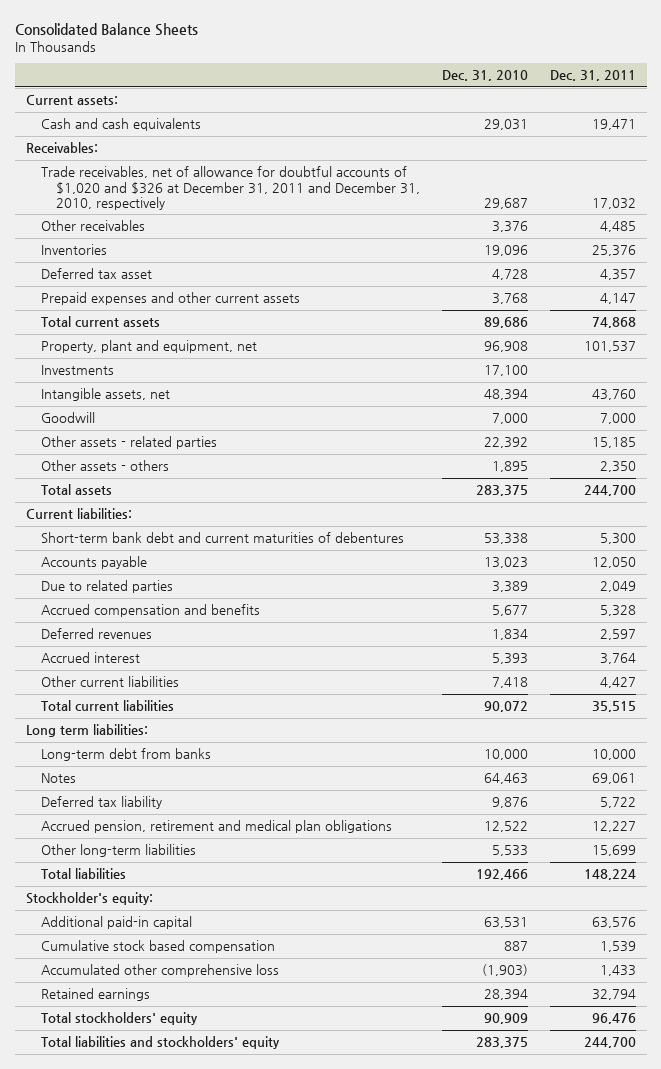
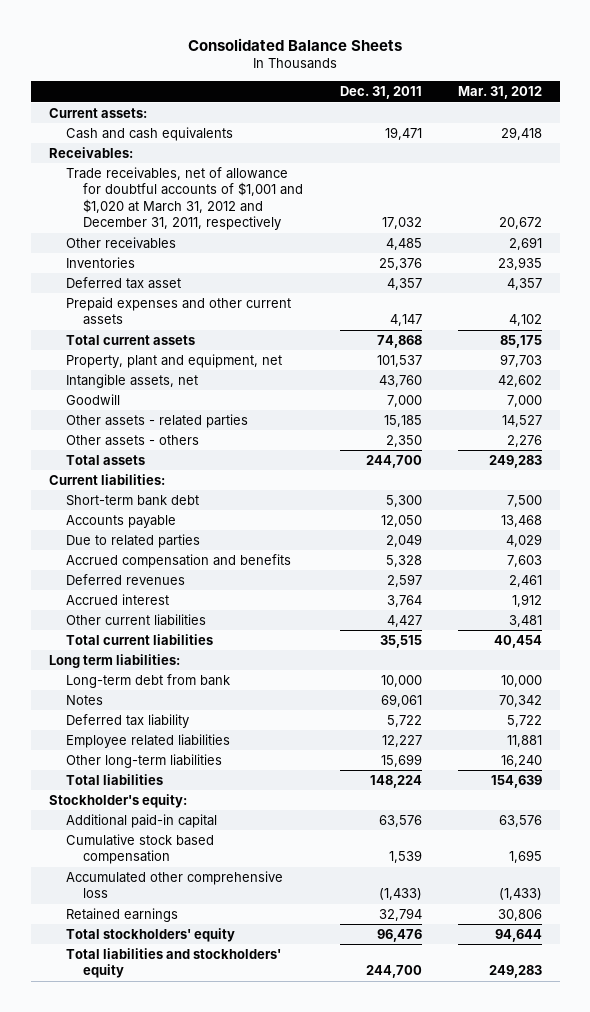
[441,70,528,82] Dec. 31, 2010 -> none
none -> [457,86,542,100] Mar. 31, 2012
[40,166,420,210] Trade receivables, net of allowance for doubtful accounts of $1,020 and $326 at December 31, 2011 and December 31, 2010, respectively -> [65,166,304,231] Trade receivables, net of allowance for doubtful accounts of $1,001 and $1,020 at March 31, 2012 and December 31, 2011, respectively
[40,365,114,376] Investments -> none
[40,532,404,544] Short-term bank debt and current maturities of debentures -> [65,494,199,506] Short-term bank debt
[40,748,211,762] Long-term debt from banks -> [65,673,230,688] Long-term debt from bank
[40,820,392,834] Accrued pension, retirement and medical plan obligations -> [65,733,230,748] Employee related liabilities
[599,965,636,977] 1,433 -> [378,888,422,901] (1,433)

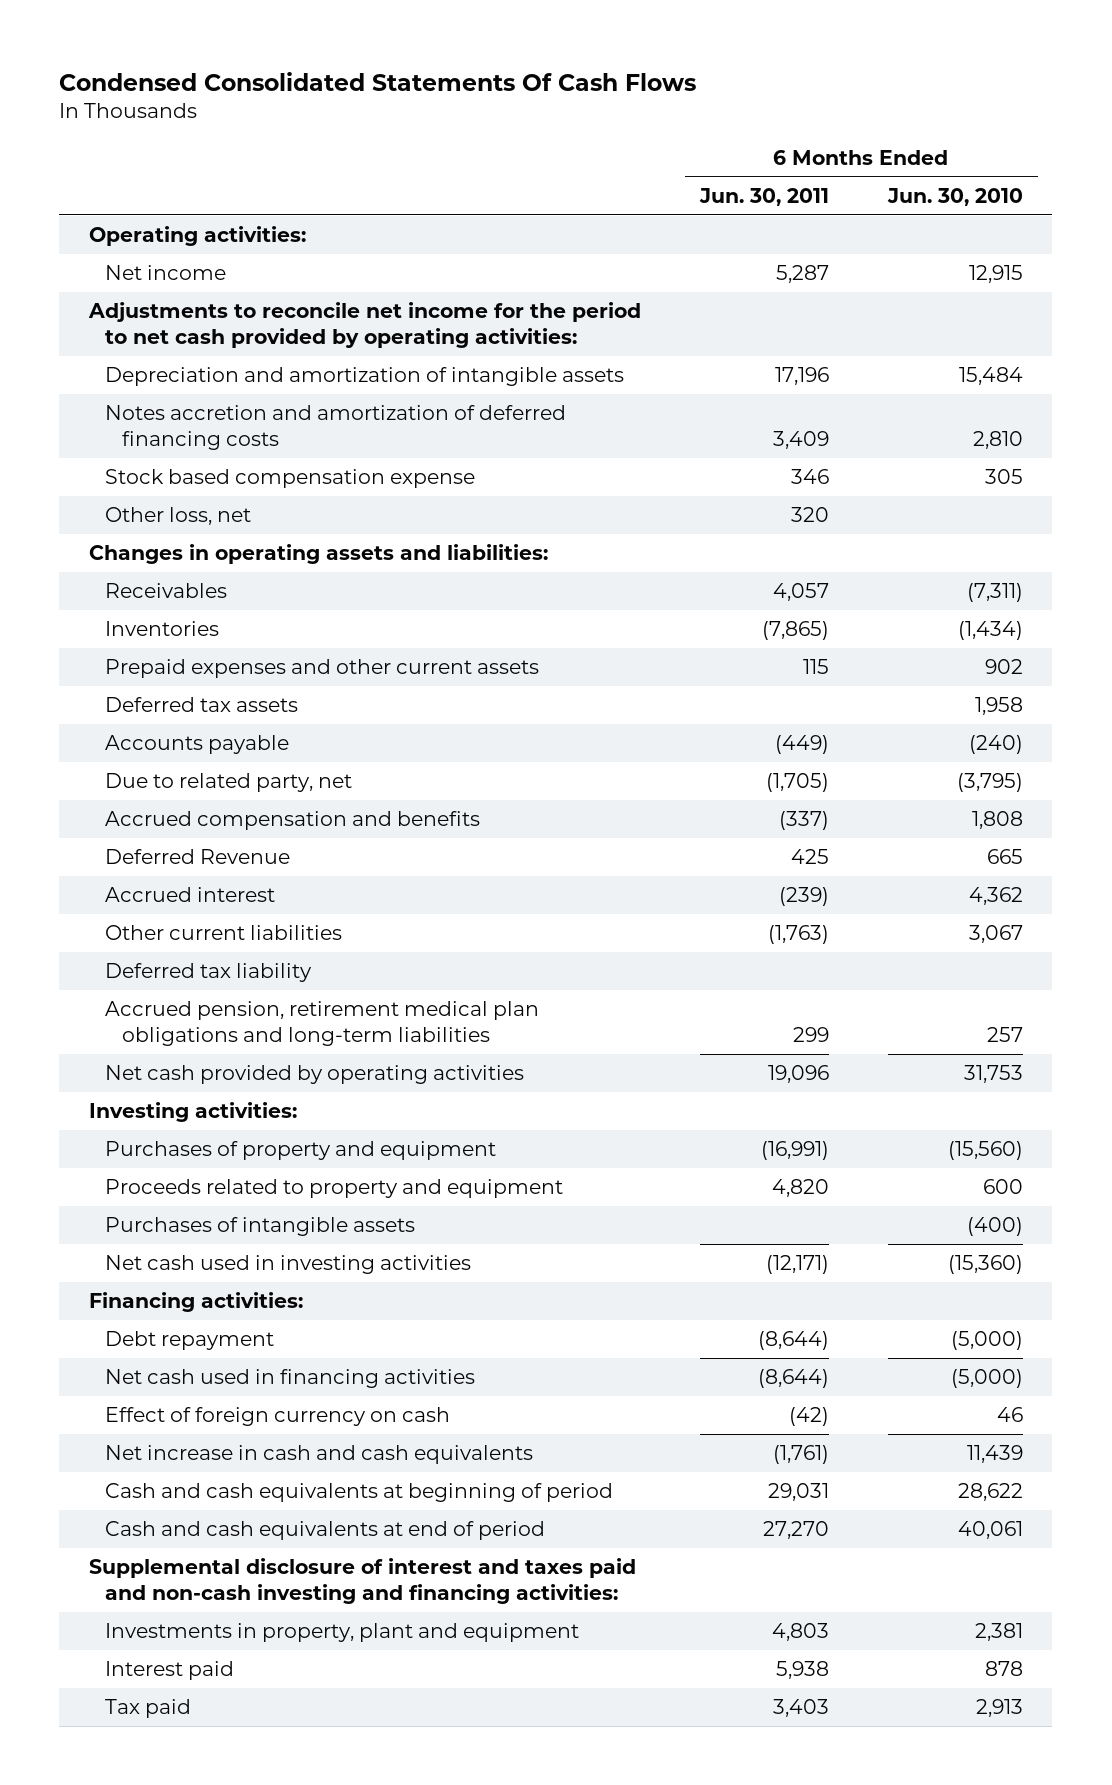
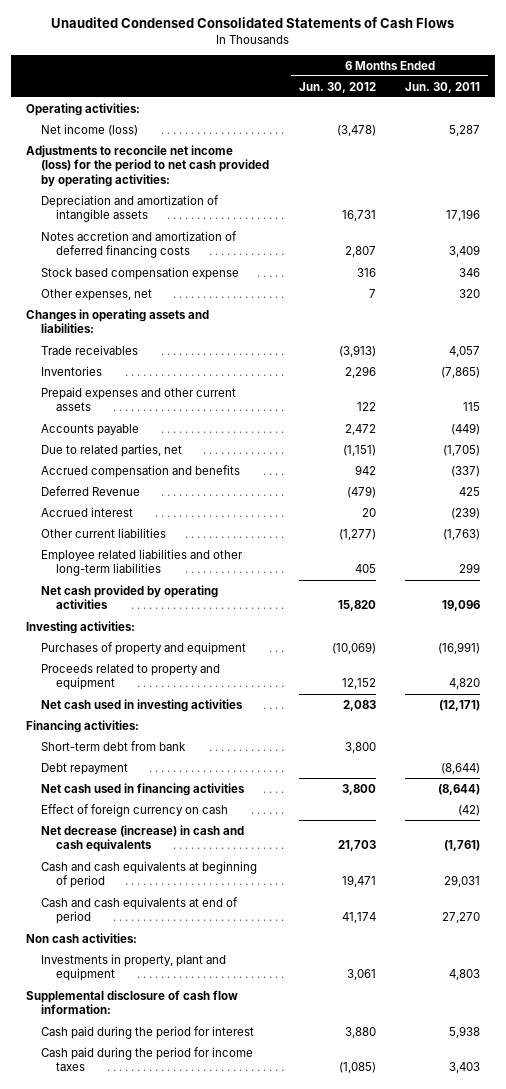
[59,71,697,91] Condensed Consolidated Statements Of Cash Flows -> [50,17,454,29] Unaudited Condensed Consolidated Statements of Cash Flows
[886,187,1023,206] Jun. 30, 2010 -> none
none -> [298,81,376,93] Jun. 30, 2012
[105,265,227,281] Net income -> [40,123,138,136] Net income (loss)
[87,302,641,348] Adjustments to reconcile net income for the period to net cash provided by operating activities: -> [25,144,269,187] Adjustments to reconcile net income (loss) for the period to net cash provided by operating activities:
[105,507,252,526] Other loss, net -> [40,288,152,301] Other expenses, net
[105,583,228,599] Receivables -> [40,344,138,355] Trade receivables
[105,697,299,713] Deferred tax assets -> none
[105,773,353,793] Due to related party, net -> [40,443,182,457] Due to related parties, net
[105,963,313,983] Deferred tax liability -> none
[105,1001,540,1046] Accrued pension, retirement medical plan obligations and long-term liabilities -> [40,548,243,577] Employee related liabilities and other long-term liabilities
[105,1217,416,1237] Purchases of intangible assets -> none
none -> [40,740,186,751] Short-term debt from bank
[105,1445,534,1465] Net increase in cash and cash equivalents -> [40,824,244,853] Net decrease (increase) in cash and cash equivalents
[88,1558,636,1604] Supplemental disclosure of interest and taxes paid and non-cash investing and financing activities: -> none
none -> [25,932,137,943] Non cash activities:
none -> [25,989,238,1015] Supplemental disclosure of cash flow information:
[105,1661,235,1681] Interest paid -> [40,1025,254,1039] Cash paid during the period for interest
[105,1699,192,1719] Tax paid -> [40,1046,253,1072] Cash paid during the period for income taxes

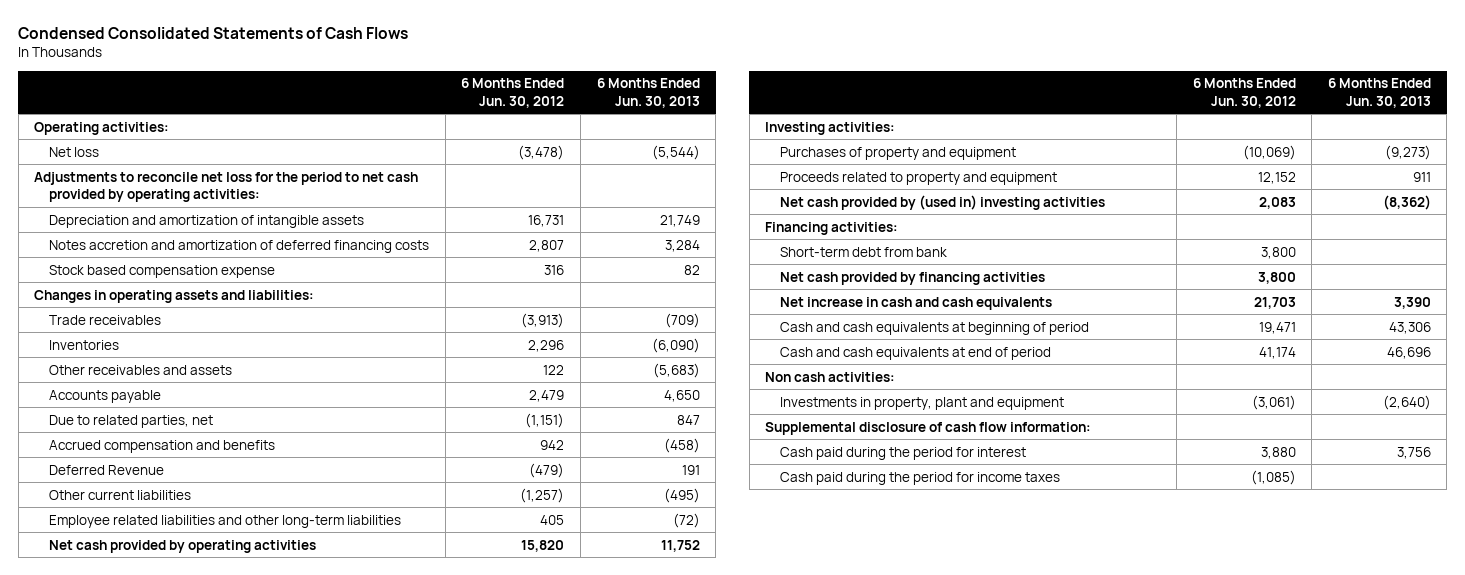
[50,17,454,29] Unaudited Condensed Consolidated Statements of Cash Flows -> [18,27,409,40] Condensed Consolidated Statements of Cash Flows
[405,81,481,93] Jun. 30, 2011 -> none
none -> [596,78,700,108] 6 Months Ended Jun. 30, 2013
[40,123,138,136] Net income (loss) -> [49,146,100,157] Net loss
[25,144,269,187] Adjustments to reconcile net income (loss) for the period to net cash provided by operating activities: -> [34,171,419,202] Adjustments to reconcile net loss for the period to net cash provided by operating activities:
[40,288,152,301] Other expenses, net -> none
[40,386,236,412] Prepaid expenses and other current assets -> [49,364,233,375] Other receivables and assets
[344,423,376,435] 2,472 -> [529,389,565,402] 2,479
[40,506,133,517] Accrued interest -> none
[338,528,376,540] (1,277) -> [520,487,565,503] (1,257)
[40,698,243,712] Net cash used in investing activities -> [780,194,1106,210] Net cash provided by (used in) investing activities
[40,762,128,775] Debt repayment -> none
[40,803,228,817] Effect of foreign currency on cash -> none
[40,782,245,796] Net cash used in financing activities -> [780,271,1046,285] Net cash provided by financing activities
[40,824,244,853] Net decrease (increase) in cash and cash equivalents -> [780,296,1053,310] Net increase in cash and cash equivalents
[346,969,376,981] 3,061 -> [1251,394,1296,410] (3,061)

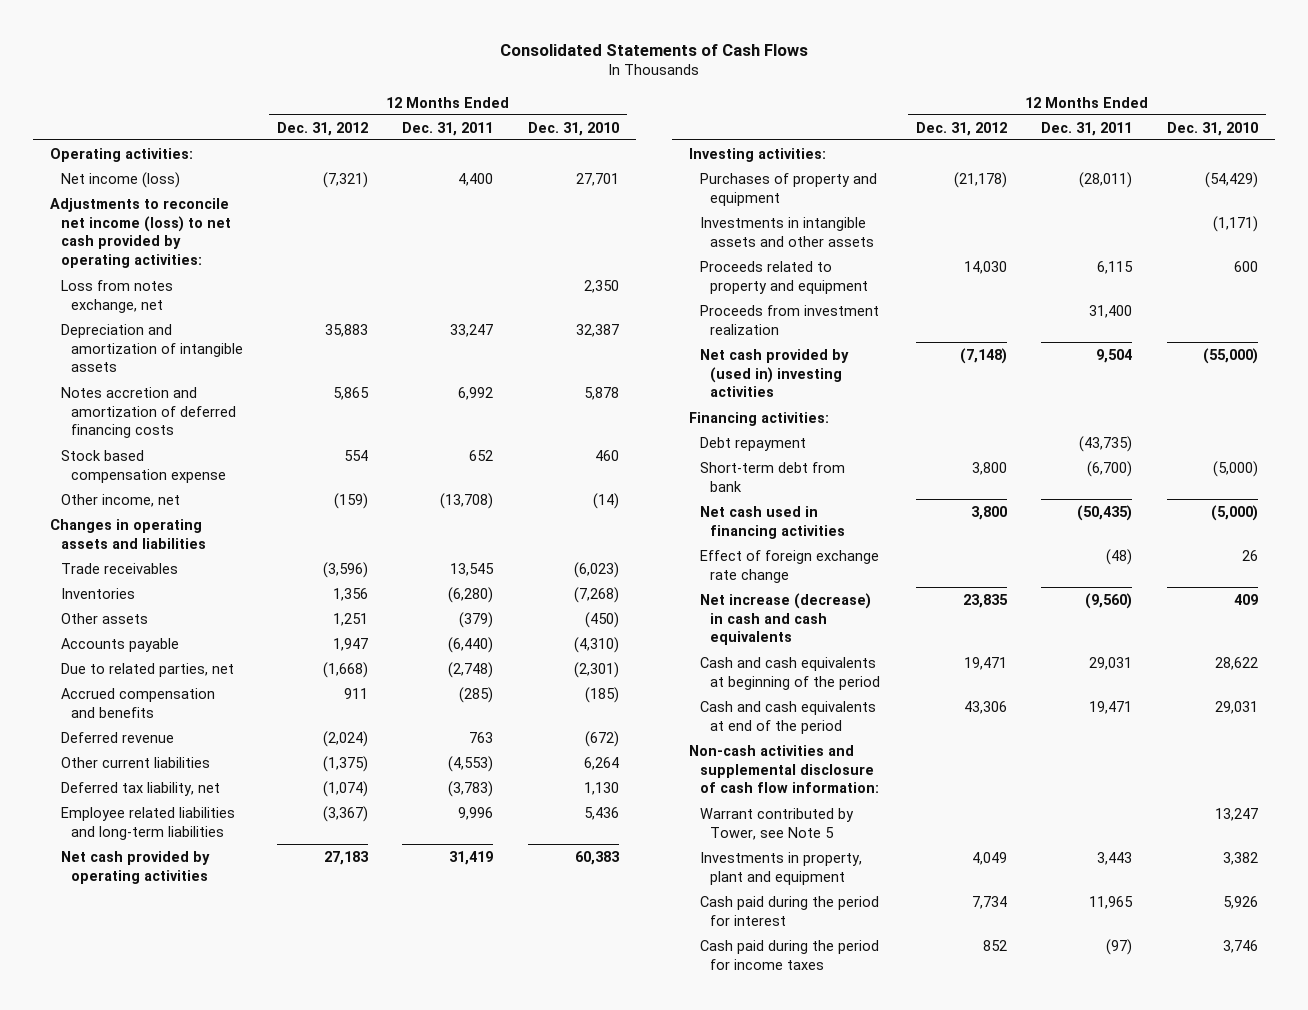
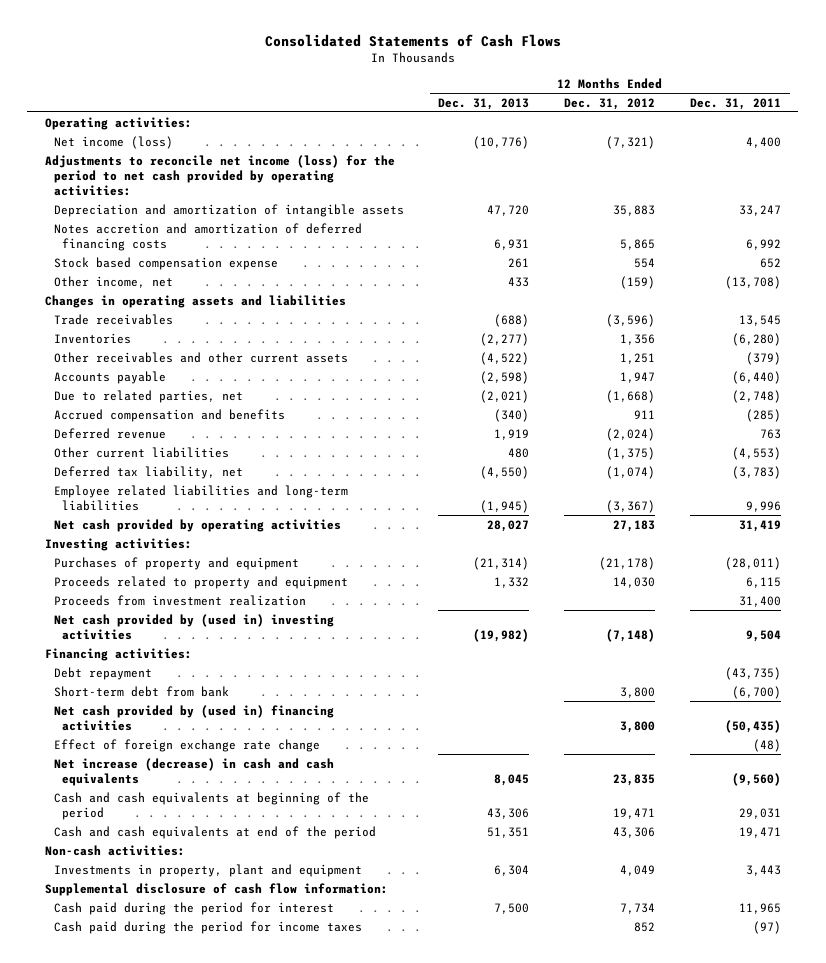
[527,121,619,136] Dec. 31, 2010 -> none
none -> [438,97,530,110] Dec. 31, 2013
[60,279,173,313] Loss from notes exchange, net -> none
[50,197,231,269] Adjustments to reconcile net income (loss) to net cash provided by operating activities: -> [44,154,395,196] Adjustments to reconcile net income (loss) for the period to net cash provided by operating activities:
[60,612,148,624] Other assets -> [53,351,348,363] Other receivables and other current assets
[699,216,875,247] Investments in intangible assets and other assets -> none
[699,505,846,539] Net cash used in financing activities -> [53,704,334,731] Net cash provided by (used in) financing activities
[689,744,879,794] Non-cash activities and supplemental disclosure of cash flow information: -> none
[699,807,854,840] Warrant contributed by Tower, see Note 5 -> none
none -> [44,844,185,856] Non-cash activities:
none -> [44,882,388,896] Supplemental disclosure of cash flow information:

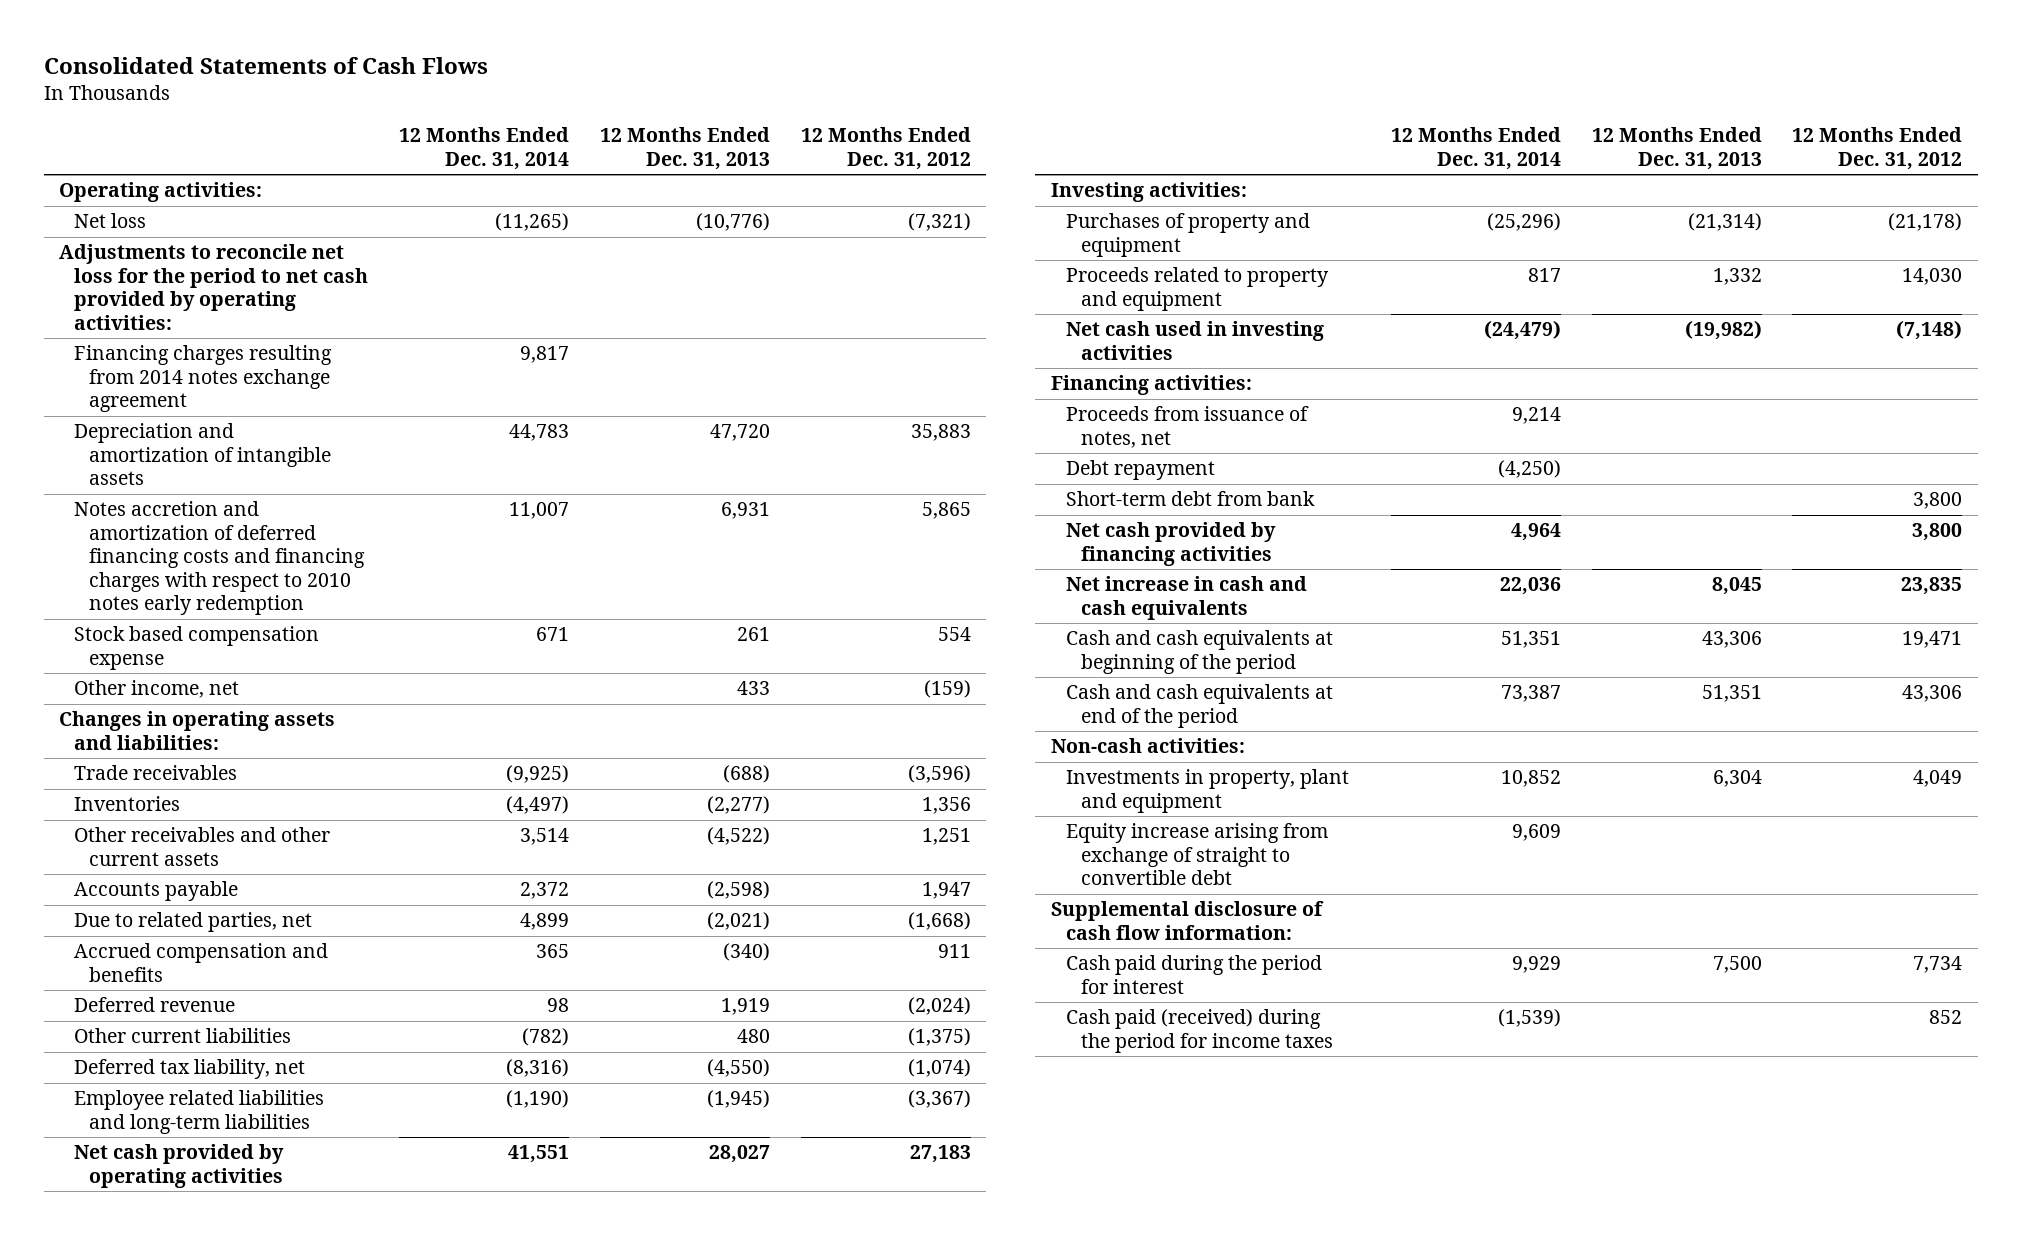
[689,97,781,110] Dec. 31, 2011 -> none
none -> [399,127,570,170] 12 Months Ended Dec. 31, 2014
[53,135,173,149] Net income (loss) -> [74,213,147,229] Net loss
[44,154,395,196] Adjustments to reconcile net income (loss) for the period to net cash provided by operating activities: -> [59,244,369,330] Adjustments to reconcile net loss for the period to net cash provided by operating activities:
none -> [74,345,333,413] Financing charges resulting from 2014 notes exchange agreement
[53,222,362,251] Notes accretion and amortization of deferred financing costs -> [74,501,366,616] Notes accretion and amortization of deferred financing costs and financing charges with respect to 2010 notes early redemption
[44,294,346,308] Changes in operating assets and liabilities -> [59,711,336,750] Changes in operating assets and liabilities:
[53,594,306,606] Proceeds from investment realization -> none
[53,613,334,640] Net cash provided by (used in) investing activities -> [1065,321,1324,360] Net cash used in investing activities
none -> [1065,406,1309,448] Proceeds from issuance of notes, net
[53,738,320,752] Effect of foreign exchange rate change -> none
[53,704,334,731] Net cash provided by (used in) financing activities -> [1065,522,1276,566] Net cash provided by financing activities
[53,757,334,786] Net increase (decrease) in cash and cash equivalents -> [1065,576,1307,620] Net increase in cash and cash equivalents
none -> [1065,823,1328,886] Equity increase arising from exchange of straight to convertible debt
[53,920,362,934] Cash paid during the period for income taxes -> [1065,1009,1333,1053] Cash paid (received) during the period for income taxes

